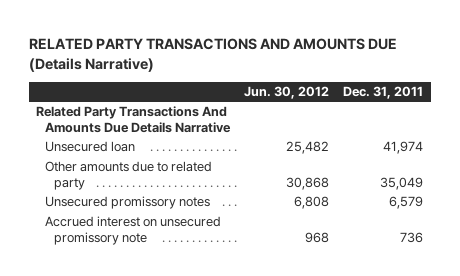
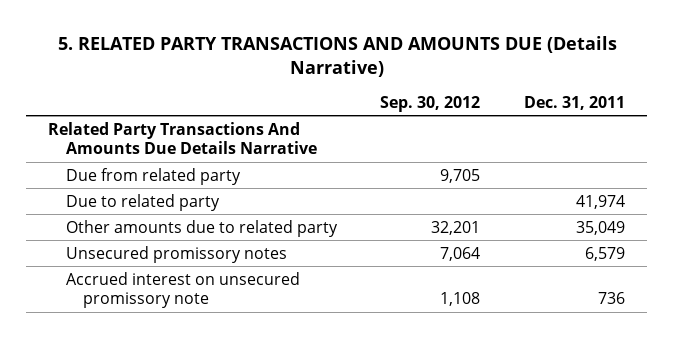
[29,38,398,72] RELATED PARTY TRANSACTIONS AND AMOUNTS DUE (Details Narrative) -> [57,35,617,77] 5. RELATED PARTY TRANSACTIONS AND AMOUNTS DUE (Details Narrative)
[244,86,330,100] Jun. 30, 2012 -> none
none -> [380,95,481,112] Sep. 30, 2012
none -> [65,167,241,185] Due from related party
[45,141,136,153] Unsecured loan -> [65,193,220,211] Due to related party

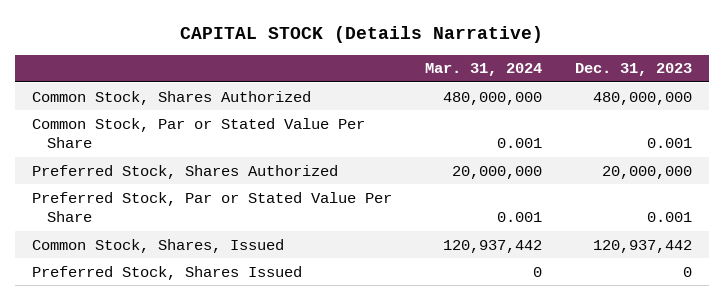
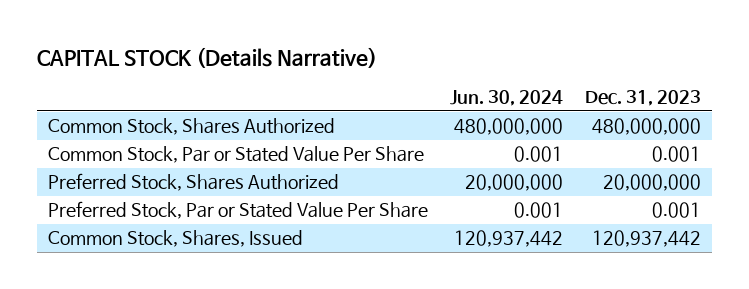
[424,63,542,77] Mar. 31, 2024 -> none
none -> [450,90,564,107] Jun. 30, 2024
[31,265,302,280] Preferred Stock, Shares Issued -> none

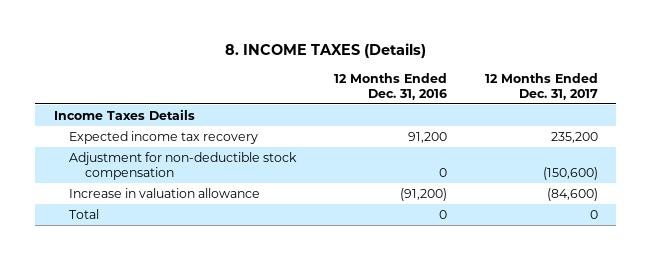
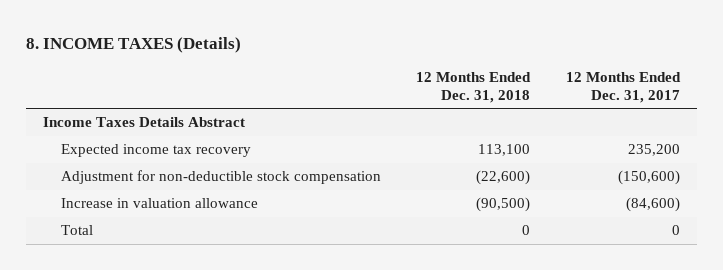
[334,72,448,100] 12 Months Ended Dec. 31, 2016 -> none
none -> [416,71,532,103] 12 Months Ended Dec. 31, 2018
[53,109,195,121] Income Taxes Details -> [43,117,246,128] Income Taxes Details Abstract

